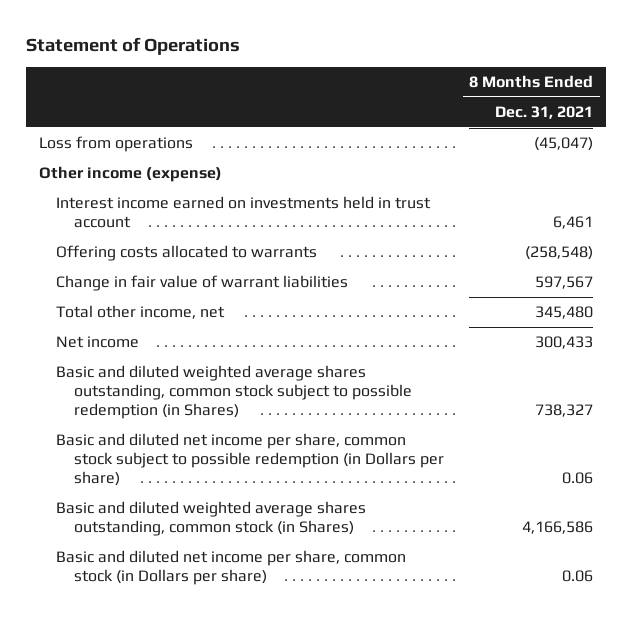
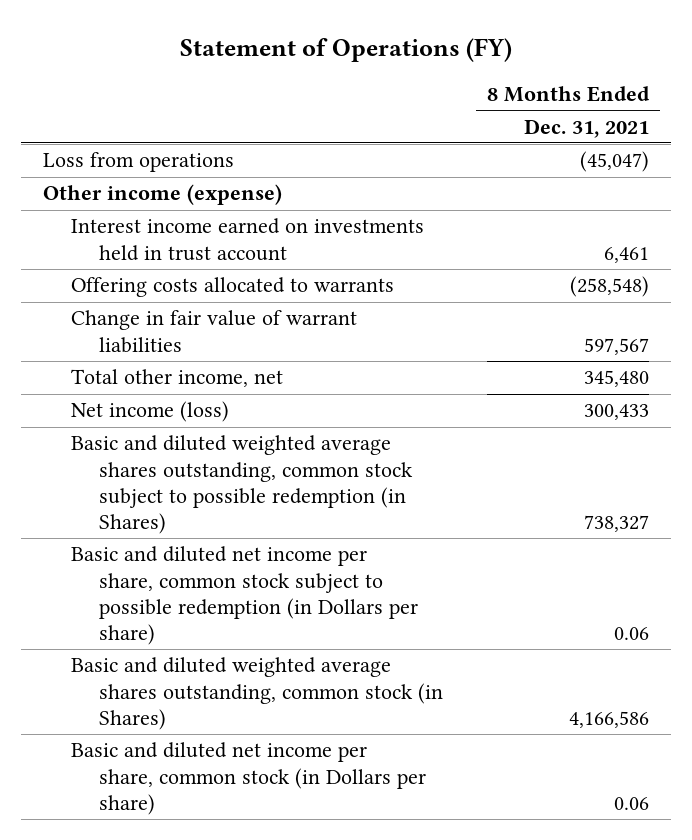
[26,37,241,56] Statement of Operations -> [180,37,513,62] Statement of Operations (FY)
[56,336,140,349] Net income -> [71,401,230,423] Net income (loss)

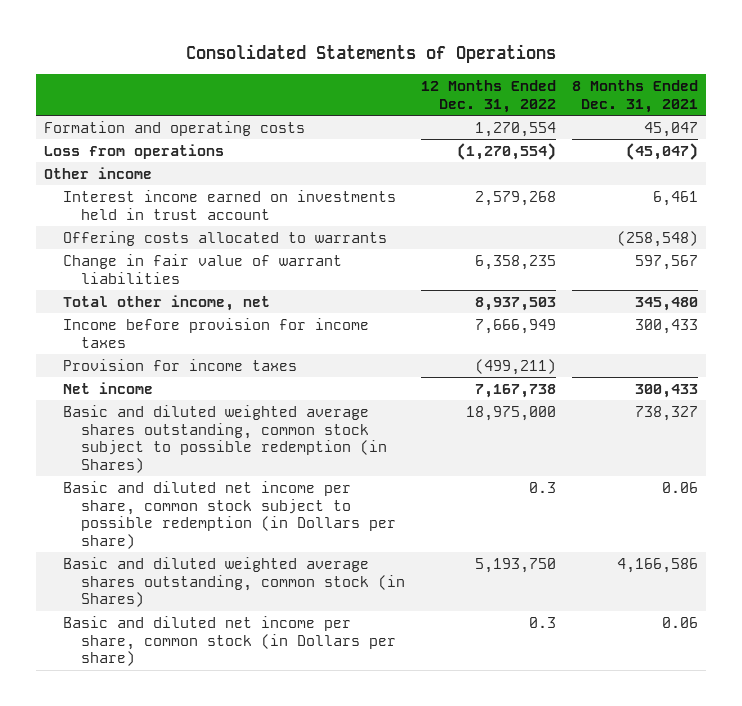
[180,37,513,62] Statement of Operations (FY) -> [185,44,556,64] Consolidated Statements of Operations
none -> [420,80,556,113] 12 Months Ended Dec. 31, 2022
none -> [44,120,306,136] Formation and operating costs
[43,184,283,206] Other income (expense) -> [44,166,153,179] Other income
none -> [62,317,369,348] Income before provision for income taxes
none -> [62,358,297,371] Provision for income taxes
[71,401,230,423] Net income (loss) -> [62,381,153,394] Net income

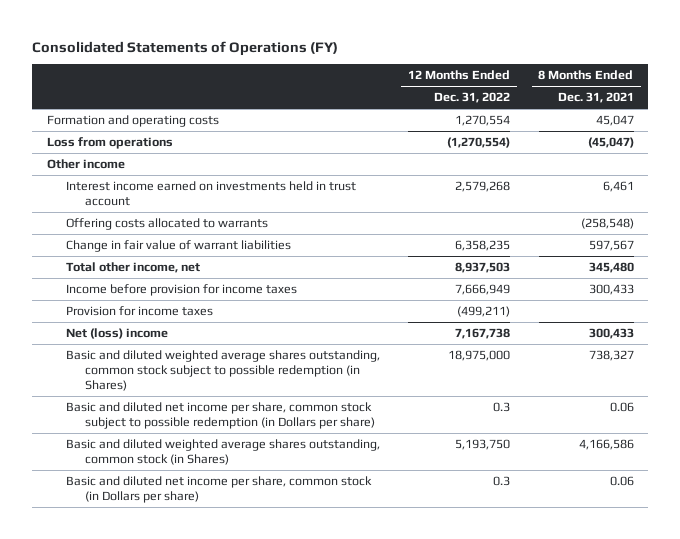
[185,44,556,64] Consolidated Statements of Operations -> [32,40,339,56] Consolidated Statements of Operations (FY)
[62,381,153,394] Net income -> [65,328,168,340] Net (loss) income

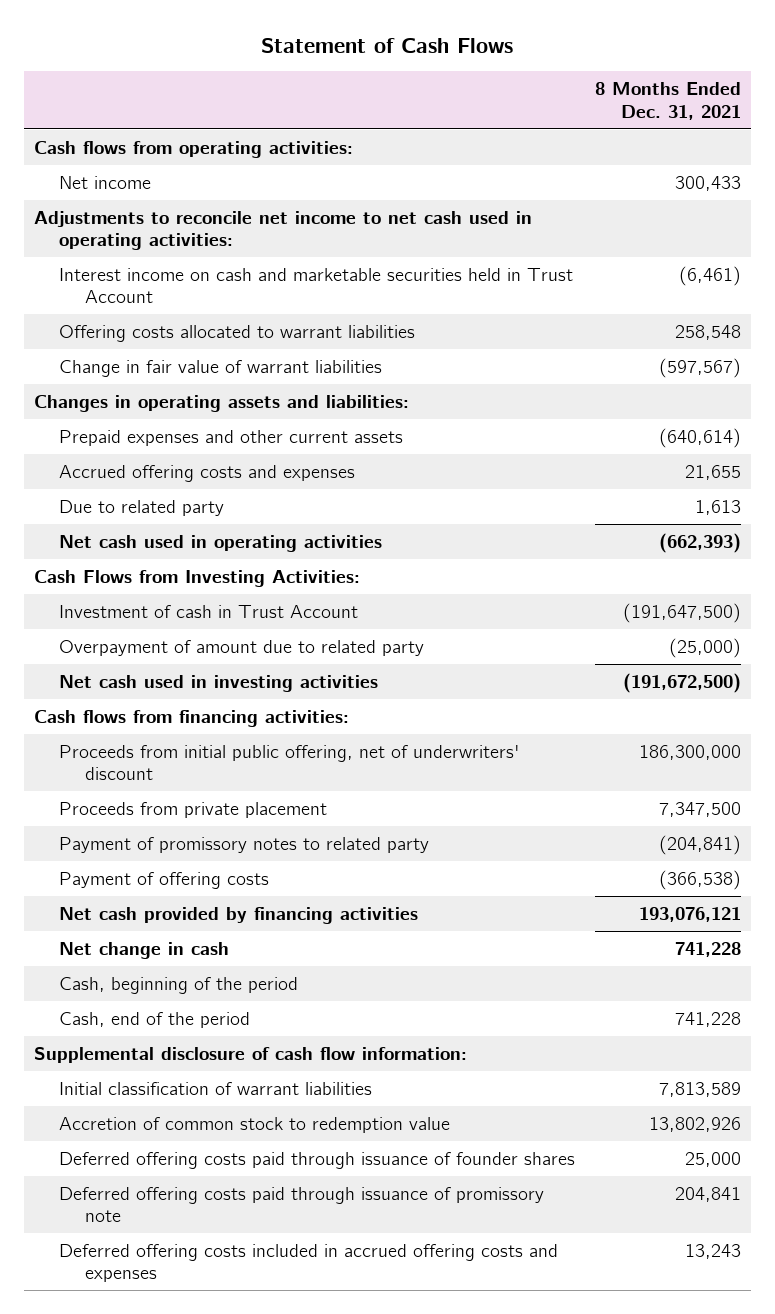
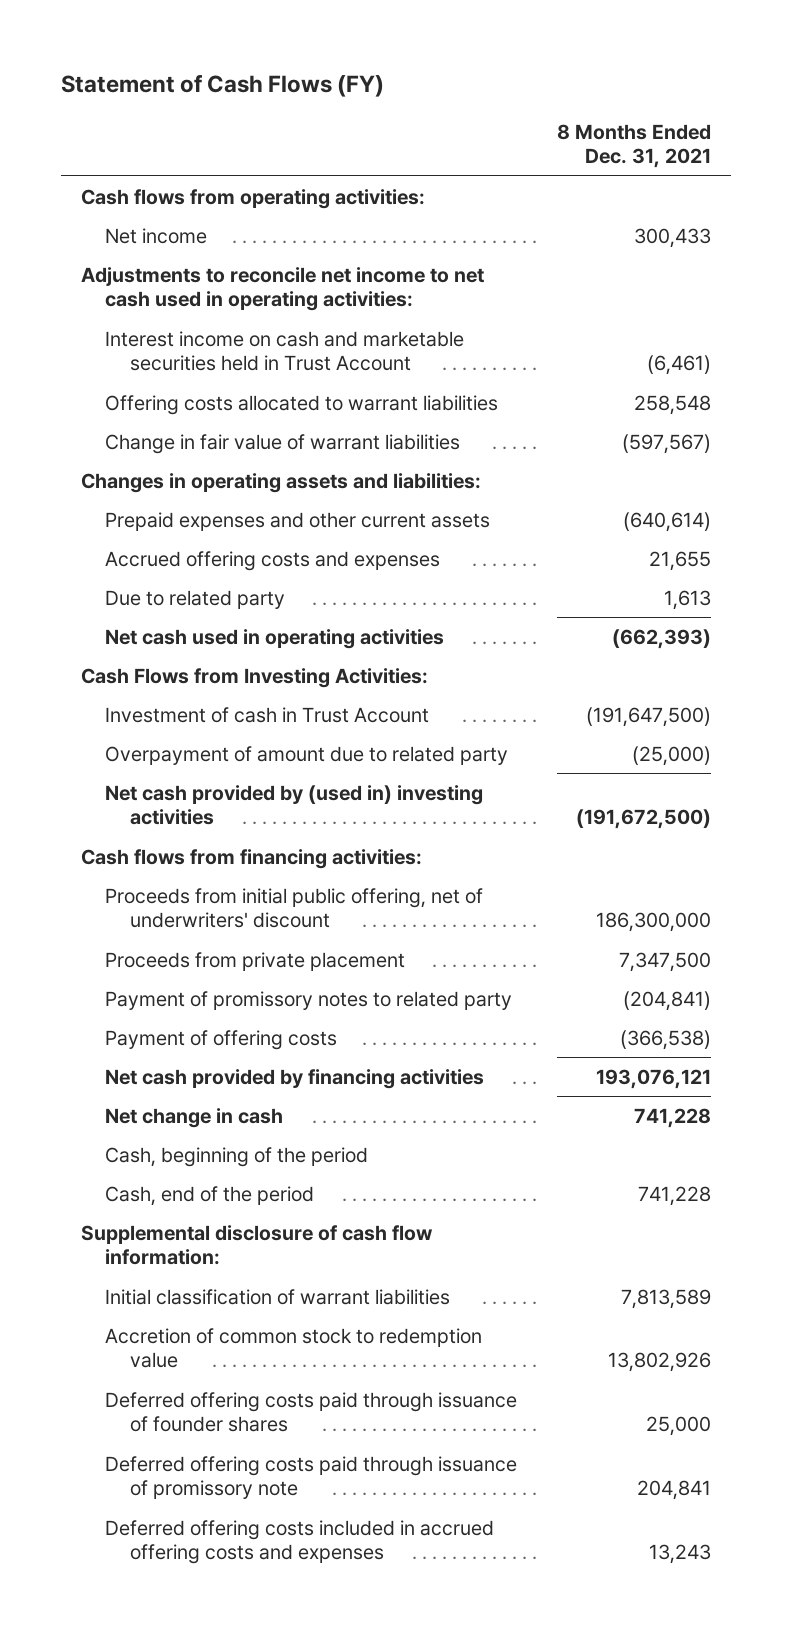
[261,37,514,53] Statement of Cash Flows -> [60,73,384,97] Statement of Cash Flows (FY)
[59,674,379,692] Net cash used in investing activities -> [105,784,484,826] Net cash provided by (used in) investing activities

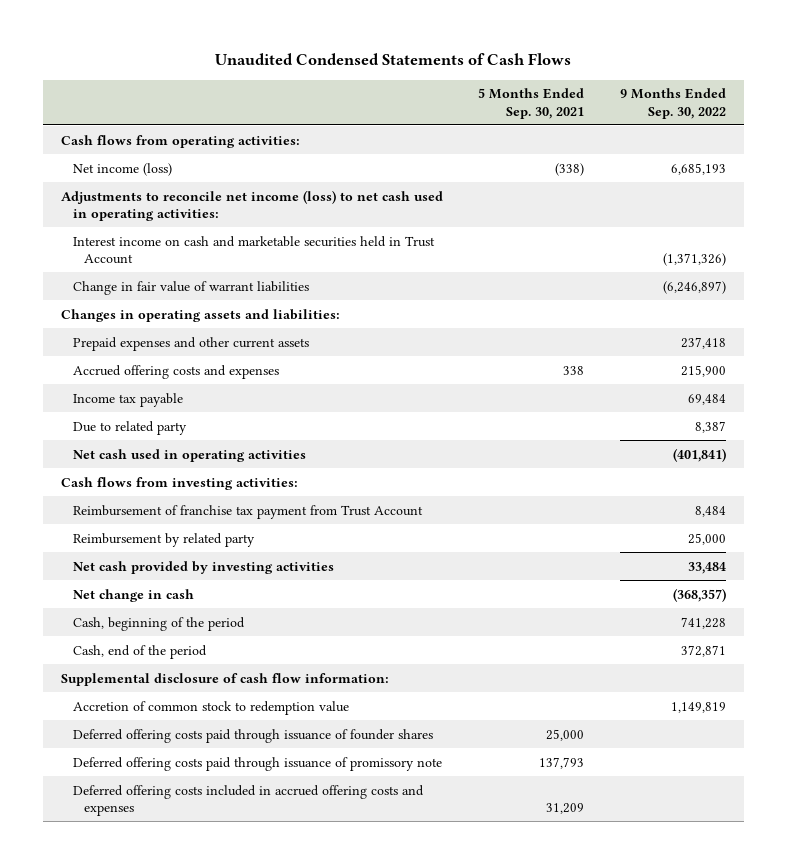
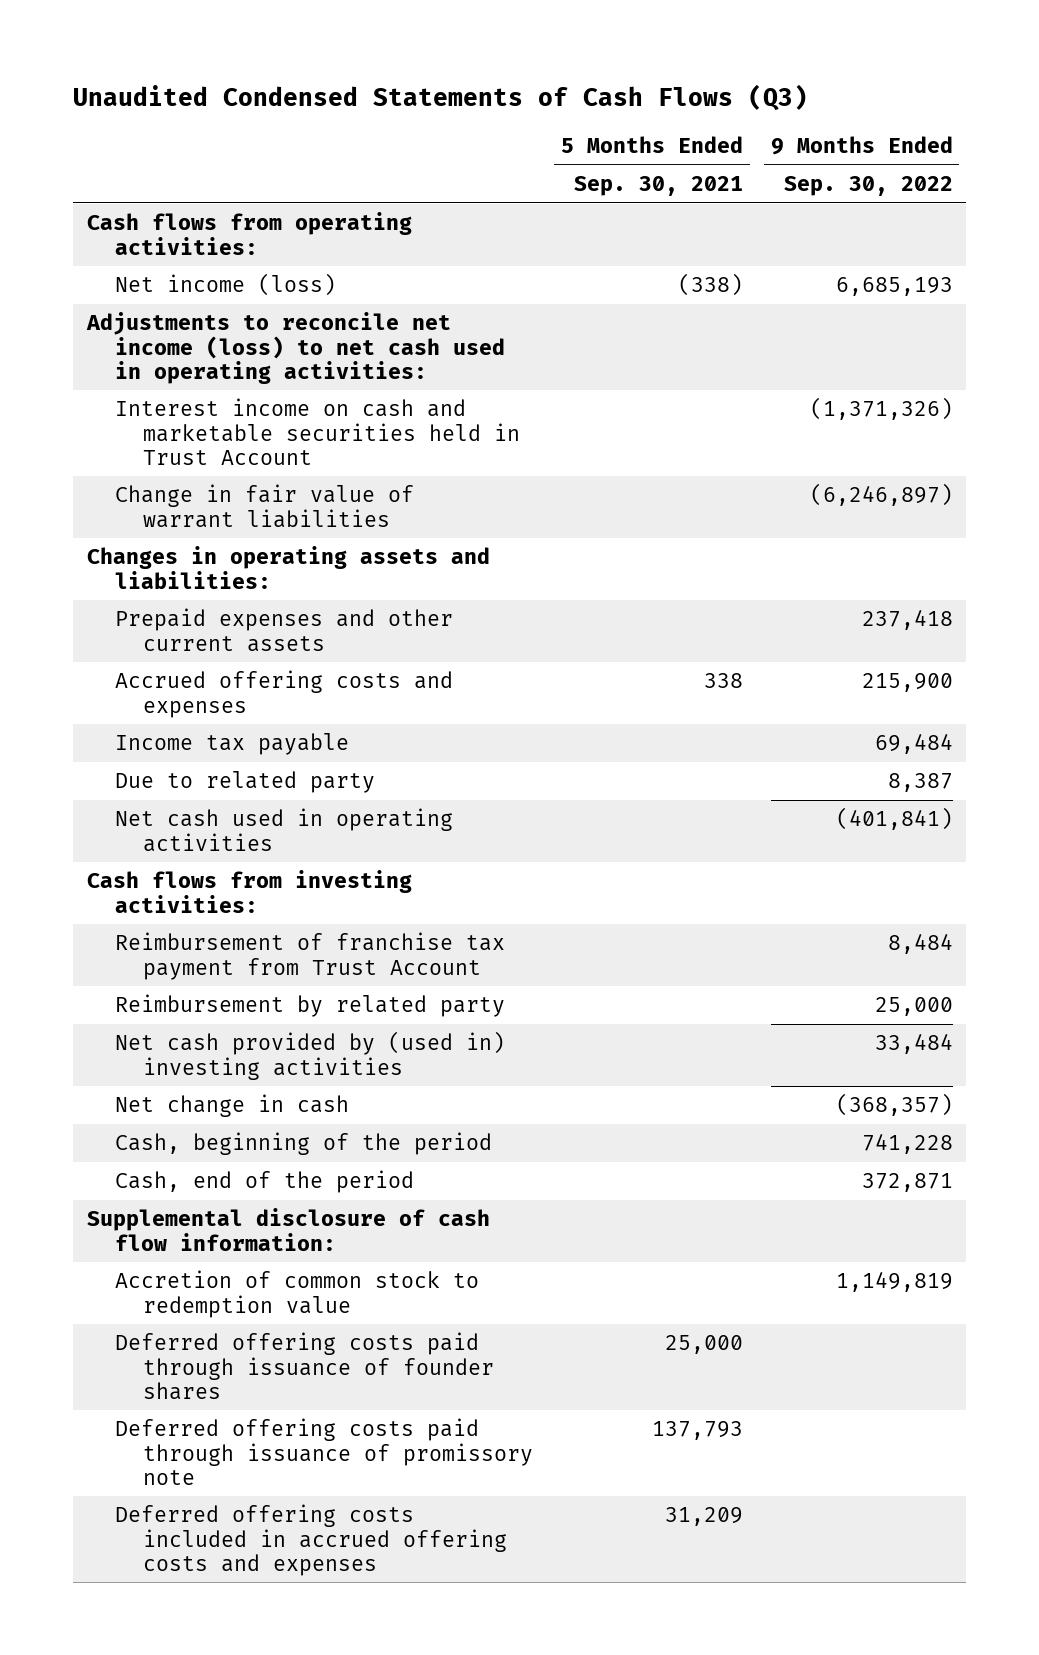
[215,53,572,66] Unaudited Condensed Statements of Cash Flows -> [73,83,809,111] Unaudited Condensed Statements of Cash Flows (Q3)
[72,560,334,574] Net cash provided by investing activities -> [115,1031,506,1080] Net cash provided by (used in) investing activities

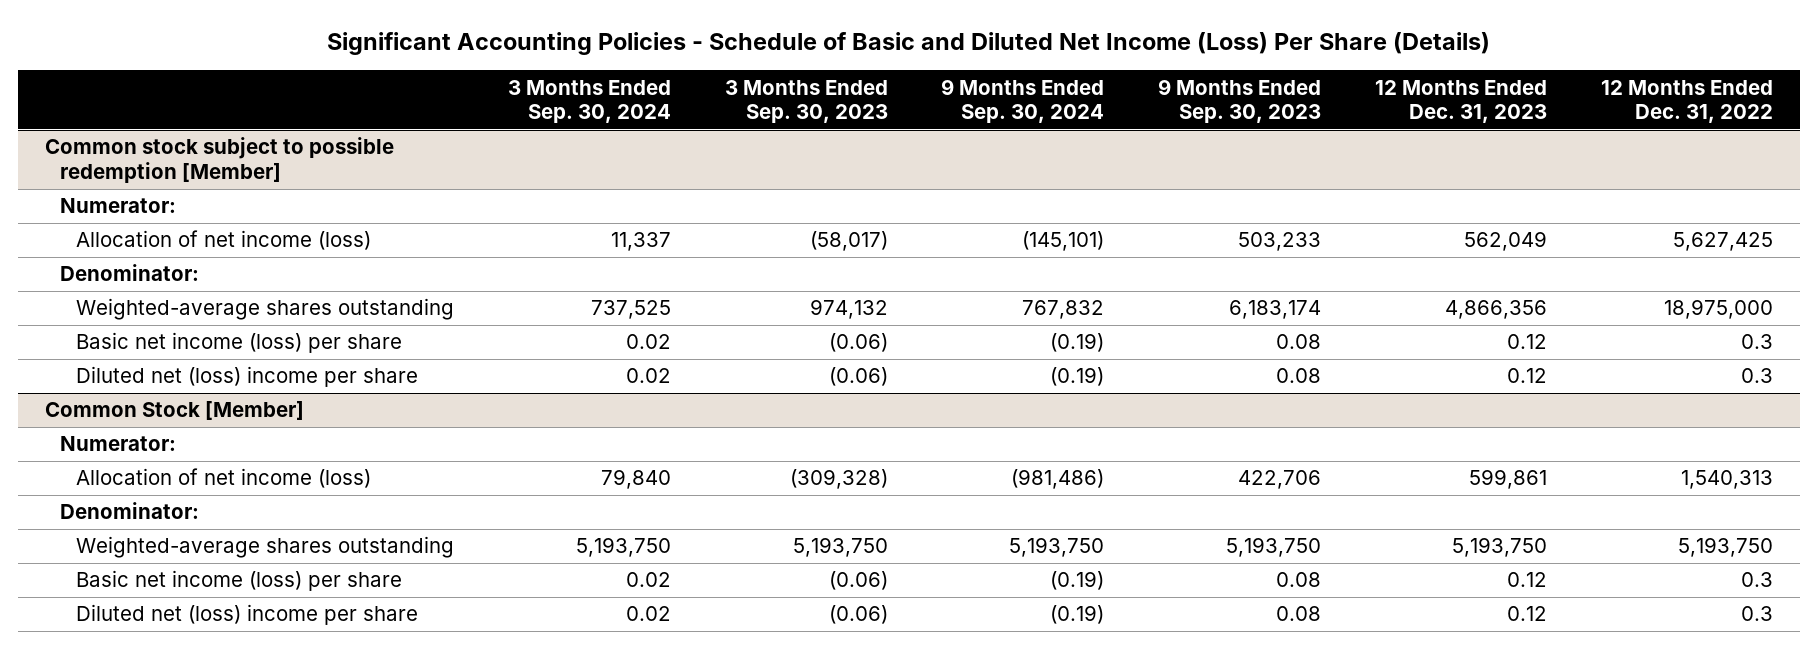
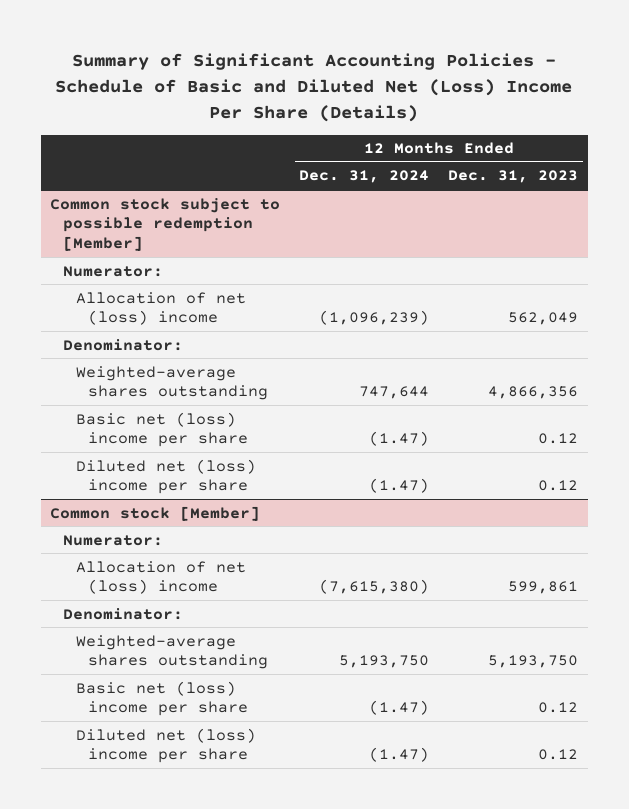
[327,31,1491,55] Significant Accounting Policies - Schedule of Basic and Diluted Net Income (Loss) Per Share (Details) -> [55,53,573,122] Summary of Significant Accounting Policies - Schedule of Basic and Diluted Net (Loss) Income Per Share (Details)
[507,79,671,124] 3 Months Ended Sep. 30, 2024 -> none
[724,79,888,124] 3 Months Ended Sep. 30, 2023 -> none
[941,78,1105,124] 9 Months Ended Sep. 30, 2024 -> none
[1158,78,1322,124] 9 Months Ended Sep. 30, 2023 -> none
[1601,79,1774,124] 12 Months Ended Dec. 31, 2022 -> none
none -> [299,170,430,184] Dec. 31, 2024
[75,230,371,251] Allocation of net income (loss) -> [75,291,246,326] Allocation of net (loss) income
[75,332,402,354] Basic net income (loss) per share -> [75,411,249,448] Basic net (loss) income per share
[45,401,305,421] Common Stock [Member] -> [50,505,261,521] Common stock [Member]
[75,468,371,489] Allocation of net income (loss) -> [75,560,246,595] Allocation of net (loss) income
[75,570,402,592] Basic net income (loss) per share -> [75,680,249,717] Basic net (loss) income per share

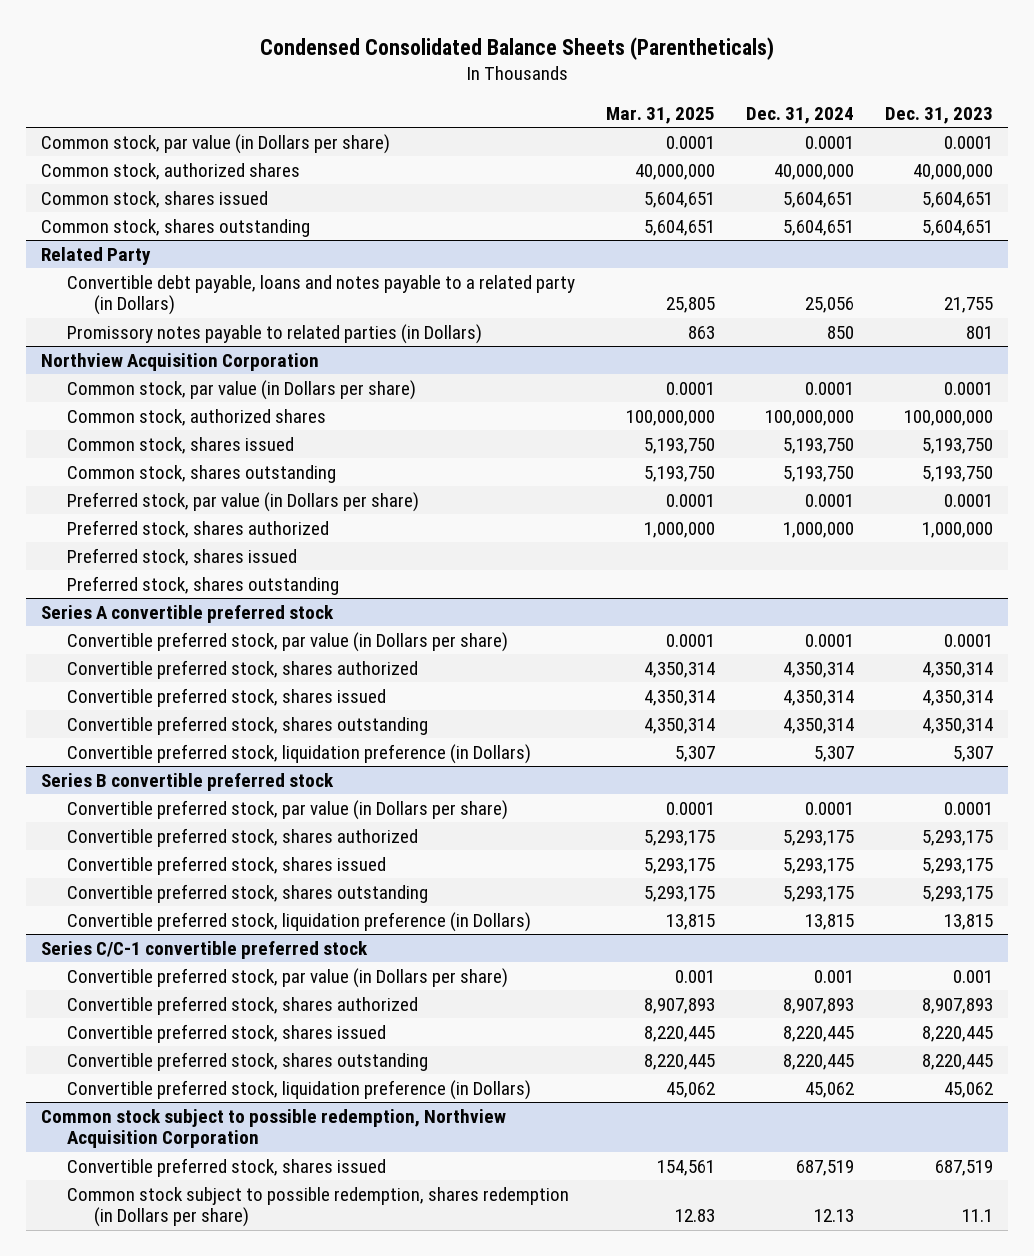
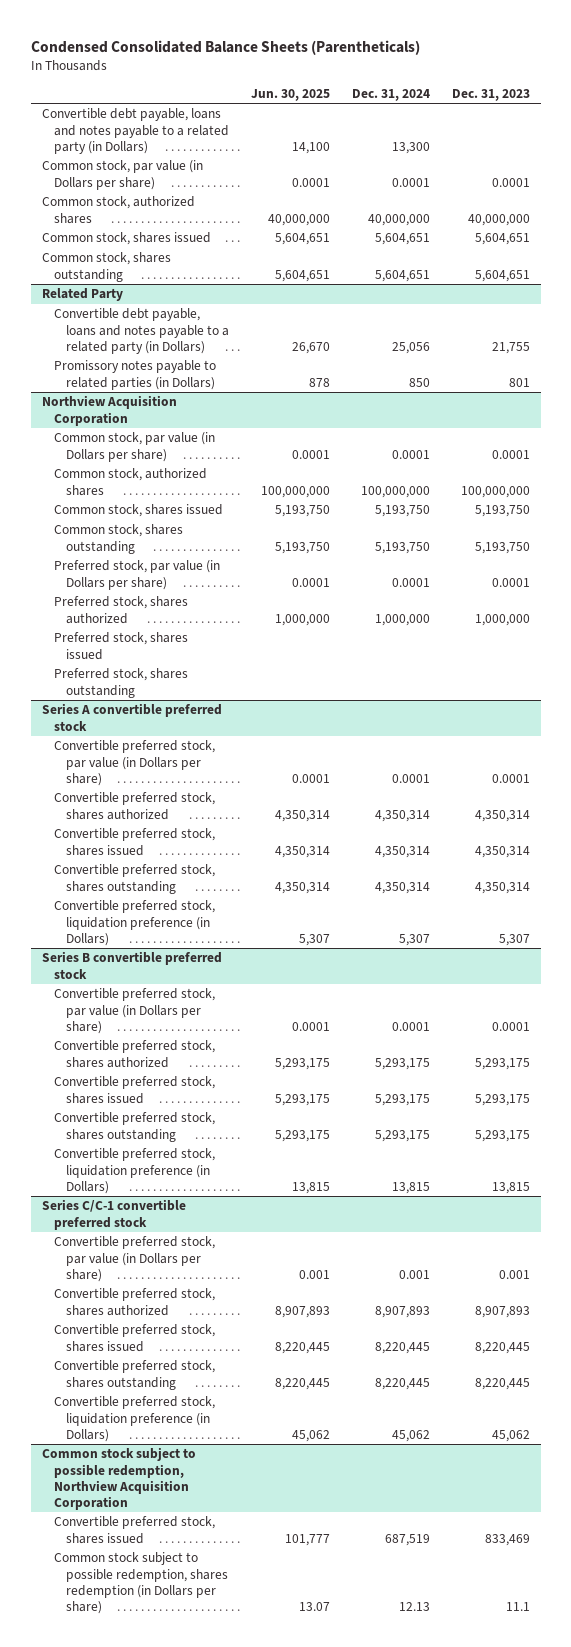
[606,106,716,124] Mar. 31, 2025 -> none
none -> [250,88,330,101] Jun. 30, 2025
none -> [41,108,229,154] Convertible debt payable, loans and notes payable to a related party (in Dollars)
[934,1159,993,1176] 687,519 -> [484,1533,530,1546] 833,469

